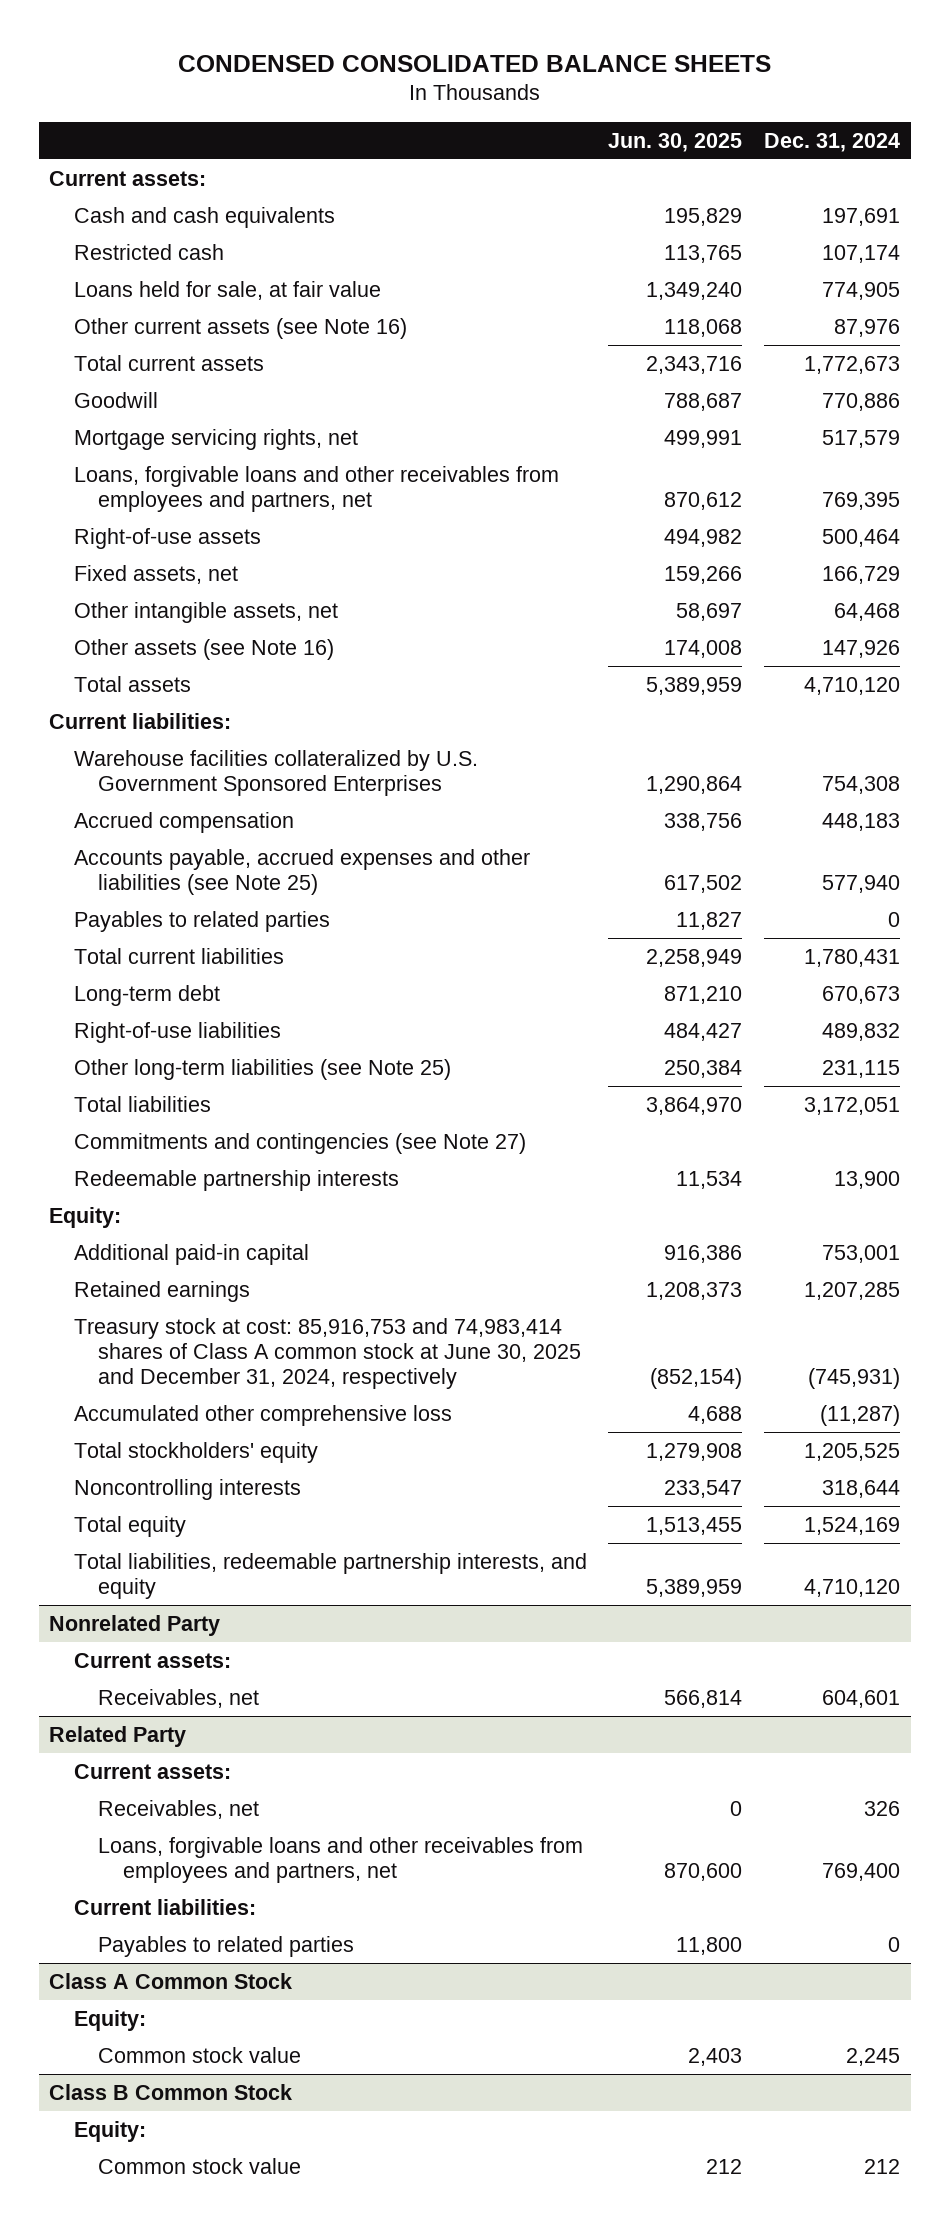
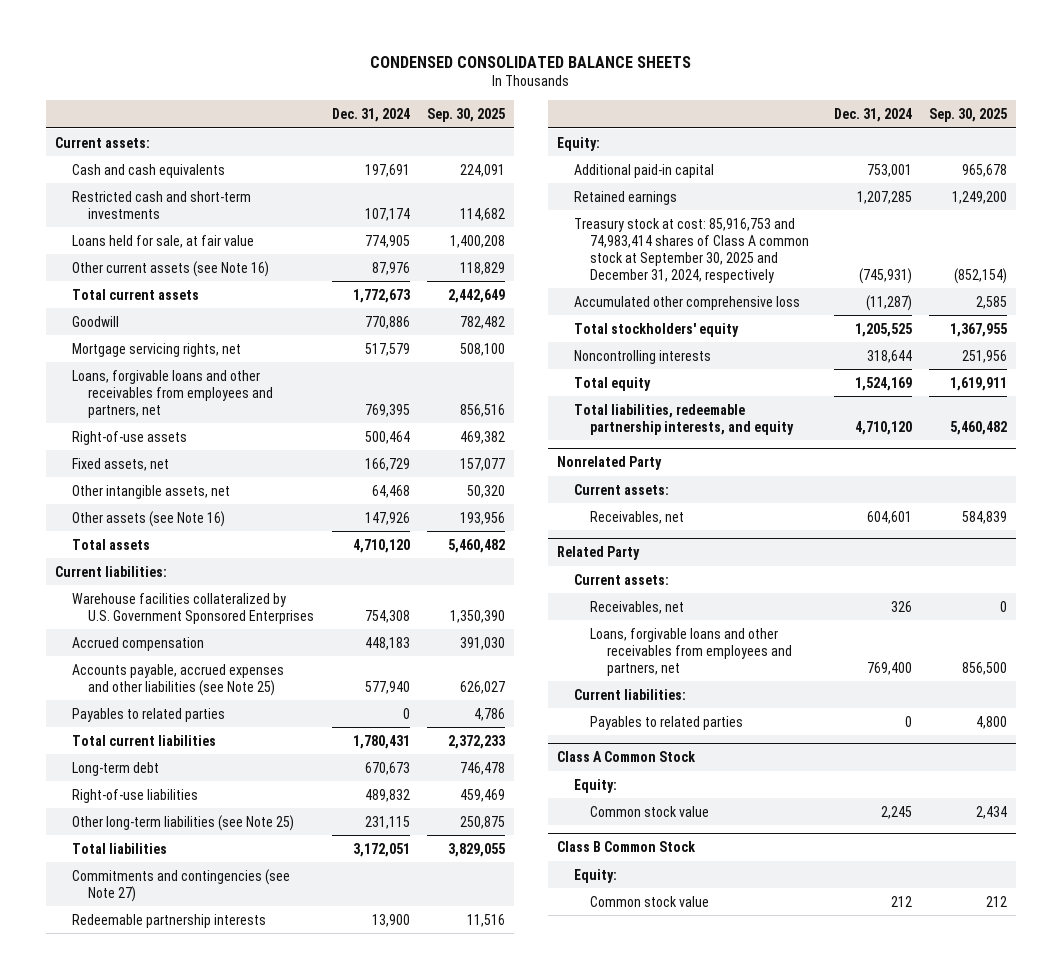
[608,132,743,152] Jun. 30, 2025 -> none
none -> [426,107,505,122] Sep. 30, 2025
[73,243,224,260] Restricted cash -> [71,190,251,219] Restricted cash and short-term investments
[73,1317,582,1389] Treasury stock at cost: 85,916,753 and 74,983,414 shares of Class A common stock at June 30, 2025 and December 31, 2024, respectively -> [573,217,810,283] Treasury stock at cost: 85,916,753 and 74,983,414 shares of Class A common stock at September 30, 2025 and December 31, 2024, respectively

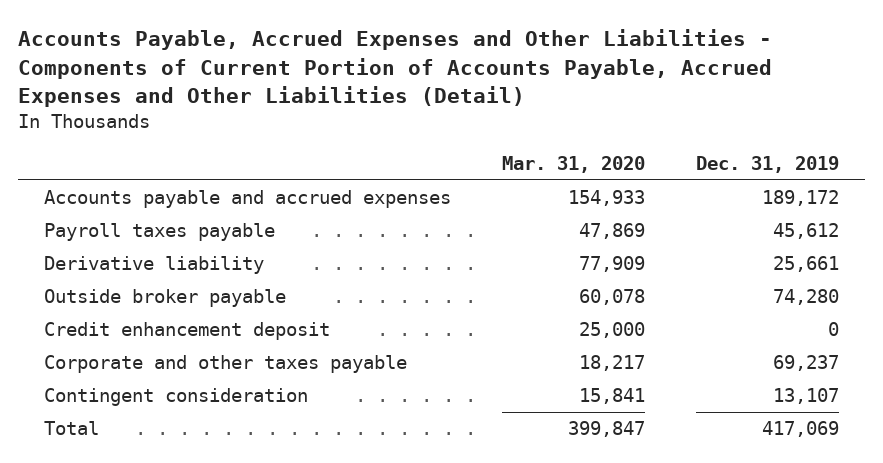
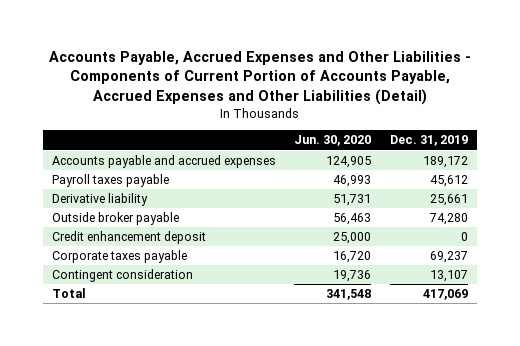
[502,155,646,173] Mar. 31, 2020 -> none
none -> [294,135,372,147] Jun. 30, 2020
[43,355,407,374] Corporate and other taxes payable -> [51,250,187,264] Corporate taxes payable

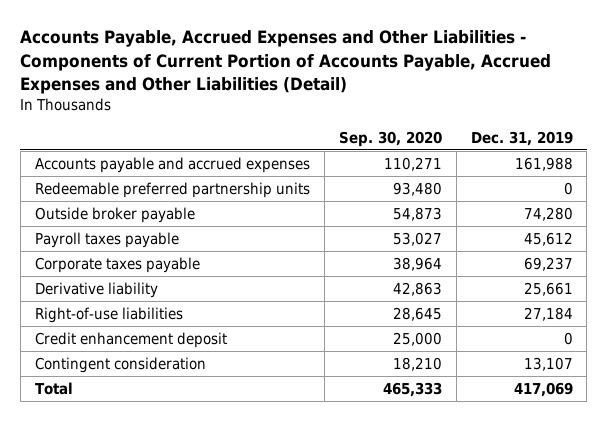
[294,135,372,147] Jun. 30, 2020 -> none
none -> [338,130,442,147] Sep. 30, 2020
[422,156,468,169] 189,172 -> [514,157,573,172] 161,988
none -> [34,182,310,199] Redeemable preferred partnership units
[51,212,179,226] Outside broker payable -> [34,207,195,224] Outside broker payable
[51,250,187,264] Corporate taxes payable -> [34,257,200,274] Corporate taxes payable
none -> [34,307,183,324] Right-of-use liabilities

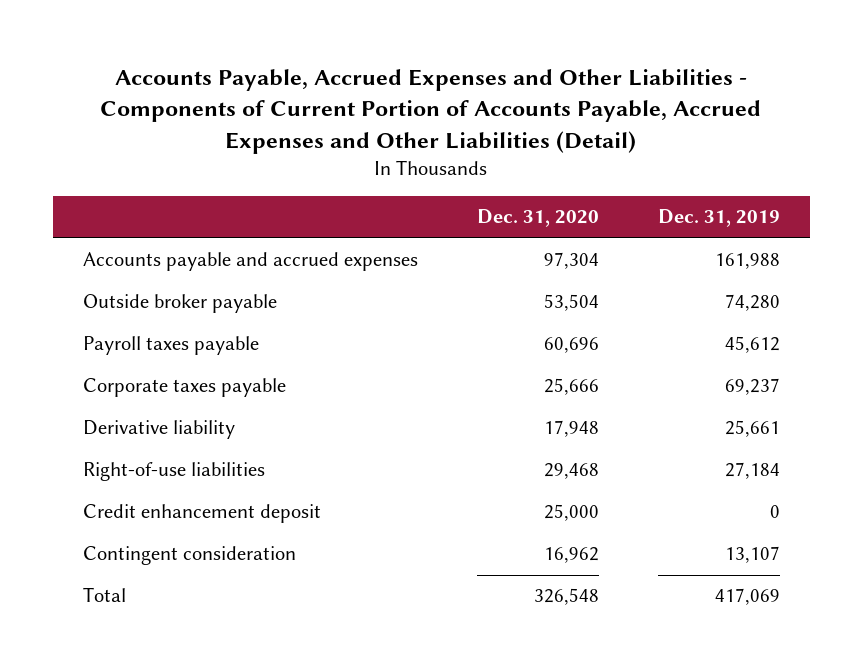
[338,130,442,147] Sep. 30, 2020 -> none
none -> [476,209,599,228] Dec. 31, 2020
[34,182,310,199] Redeemable preferred partnership units -> none

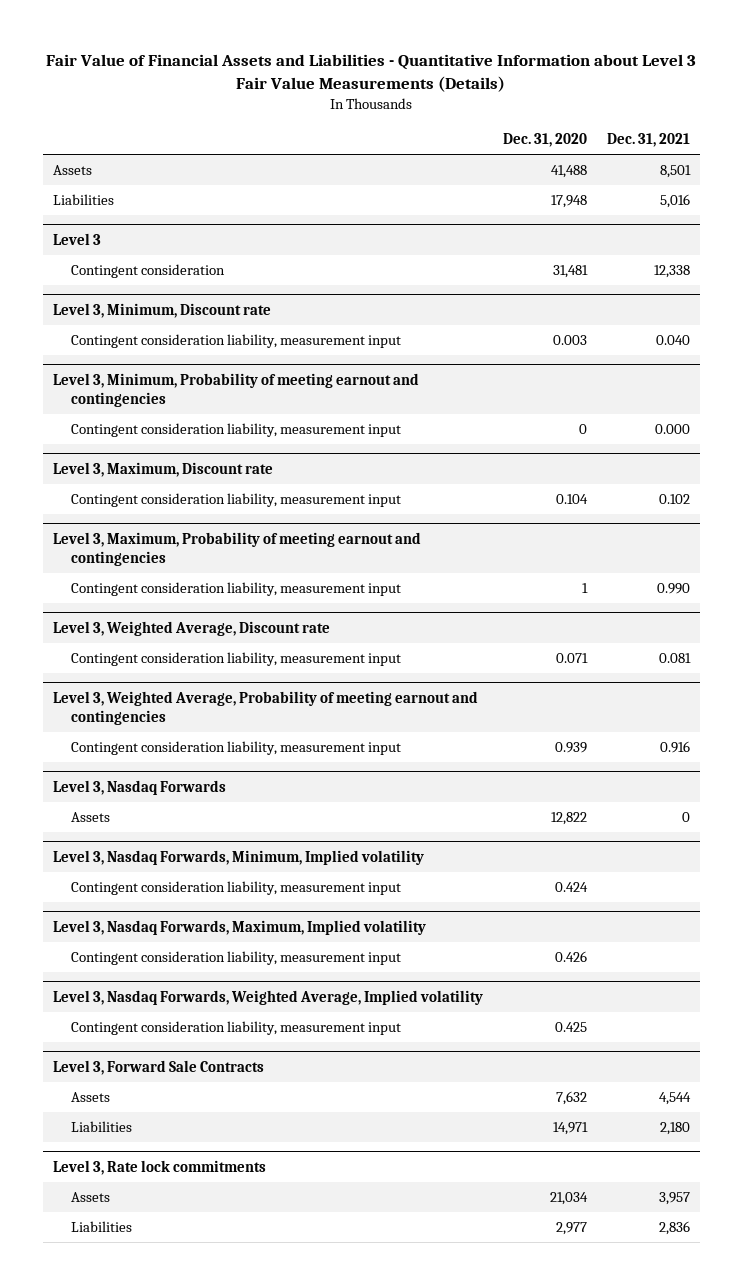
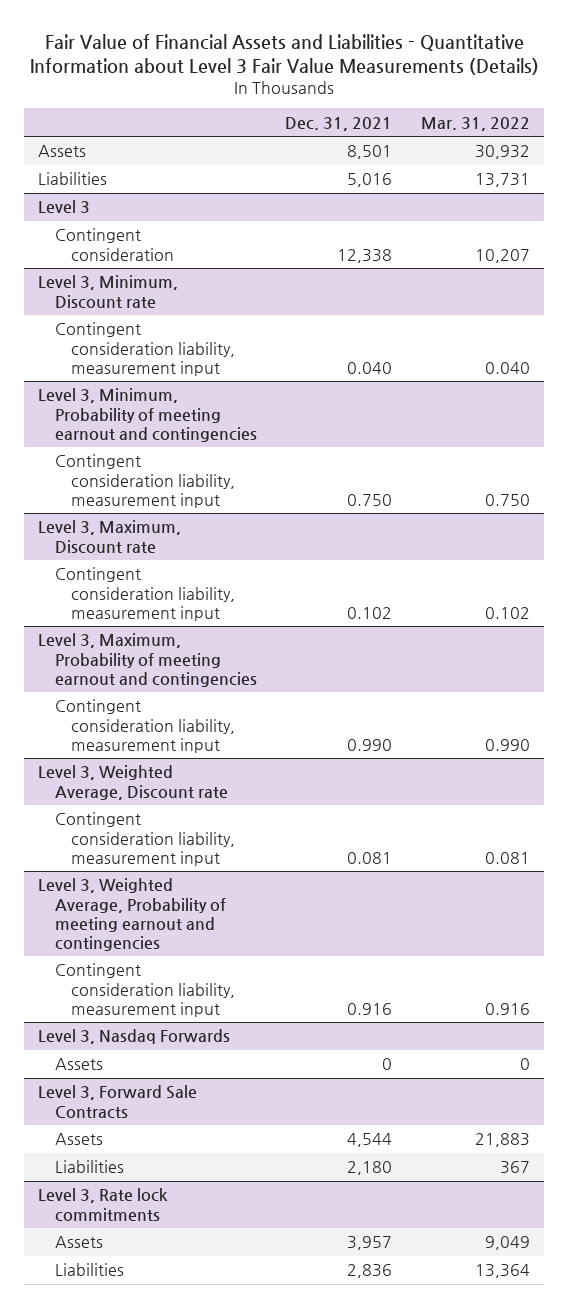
[502,133,587,148] Dec. 31, 2020 -> none
none -> [420,116,530,131] Mar. 31, 2022
[655,424,691,435] 0.000 -> [347,493,393,506] 0.750
[52,849,424,865] Level 3, Nasdaq Forwards, Minimum, Implied volatility -> none
[70,881,401,896] Contingent consideration liability, measurement input -> none
[52,919,426,935] Level 3, Nasdaq Forwards, Maximum, Implied volatility -> none
[70,951,401,966] Contingent consideration liability, measurement input -> none
[52,989,483,1005] Level 3, Nasdaq Forwards, Weighted Average, Implied volatility -> none
[70,1021,401,1036] Contingent consideration liability, measurement input -> none

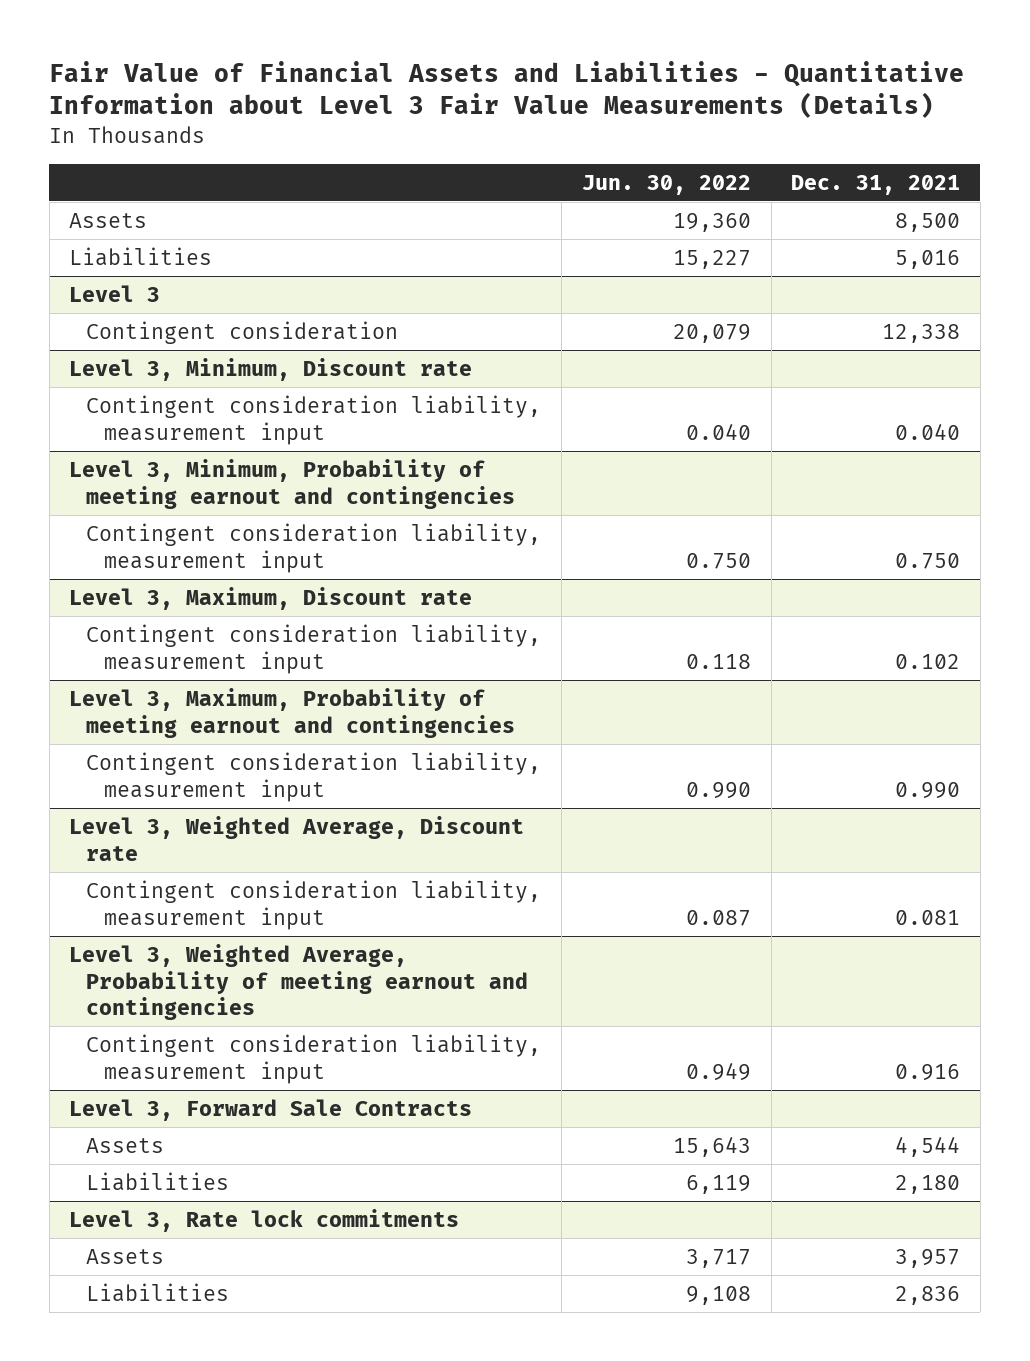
[420,116,530,131] Mar. 31, 2022 -> none
none -> [581,174,751,195] Jun. 30, 2022
[347,145,393,160] 8,501 -> [895,212,961,232] 8,500
[38,1029,231,1045] Level 3, Nasdaq Forwards -> none
[54,1058,103,1071] Assets -> none

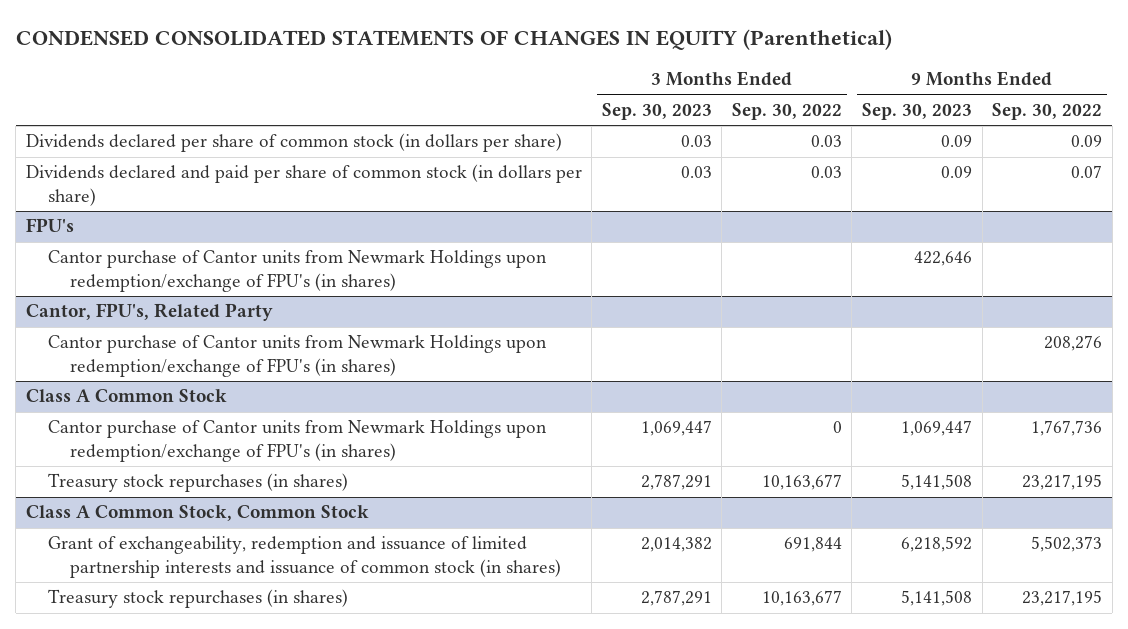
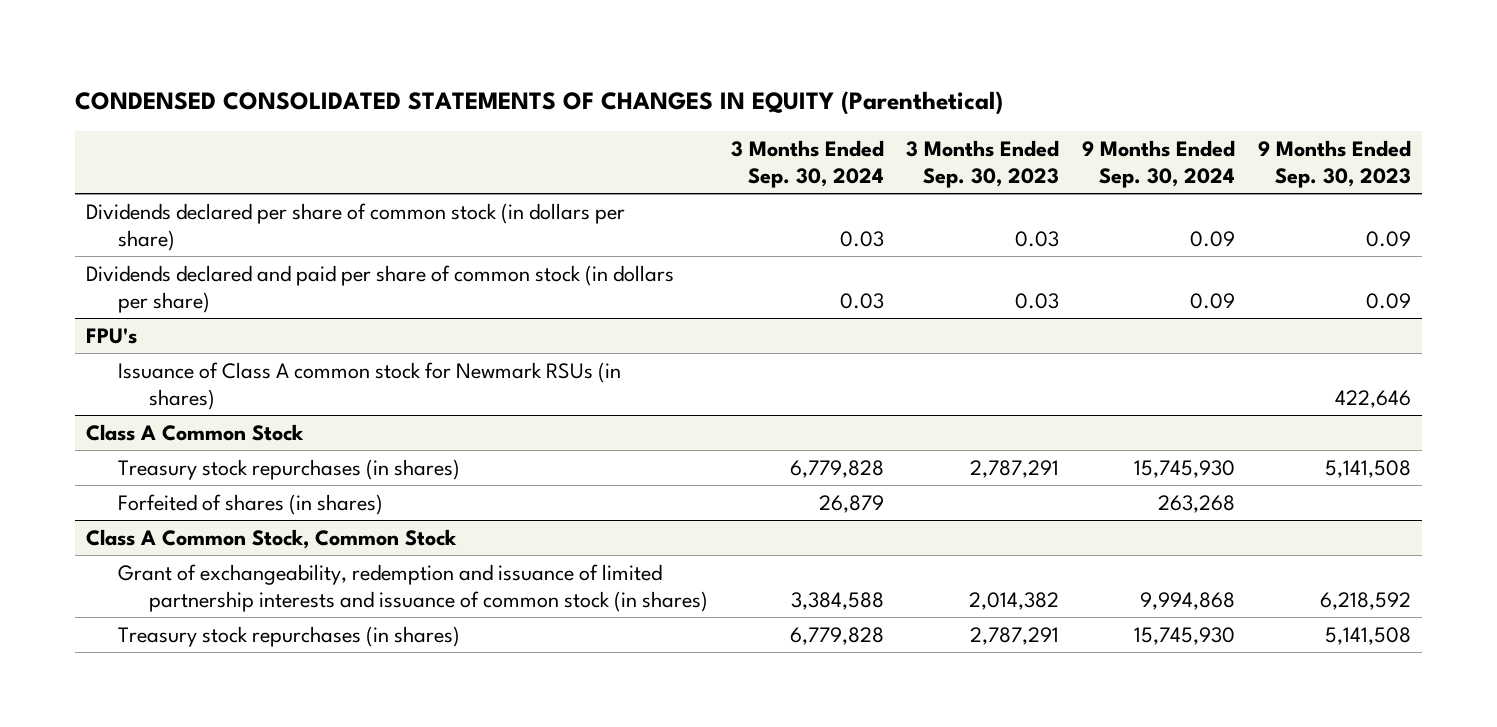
[731,102,842,120] Sep. 30, 2022 -> none
[992,102,1103,120] Sep. 30, 2022 -> none
none -> [730,139,884,188] 3 Months Ended Sep. 30, 2024
none -> [1081,139,1235,188] 9 Months Ended Sep. 30, 2024
[25,303,273,322] Cantor, FPU's, Related Party -> none
[47,335,547,377] Cantor purchase of Cantor units from Newmark Holdings upon redemption/exchange of FPU's (in shares) -> none
[47,250,547,292] Cantor purchase of Cantor units from Newmark Holdings upon redemption/exchange of FPU's (in shares) -> [117,361,621,411] Issuance of Class A common stock for Newmark RSUs (in shares)
[47,420,547,462] Cantor purchase of Cantor units from Newmark Holdings upon redemption/exchange of FPU's (in shares) -> none
none -> [117,493,383,515] Forfeited of shares (in shares)

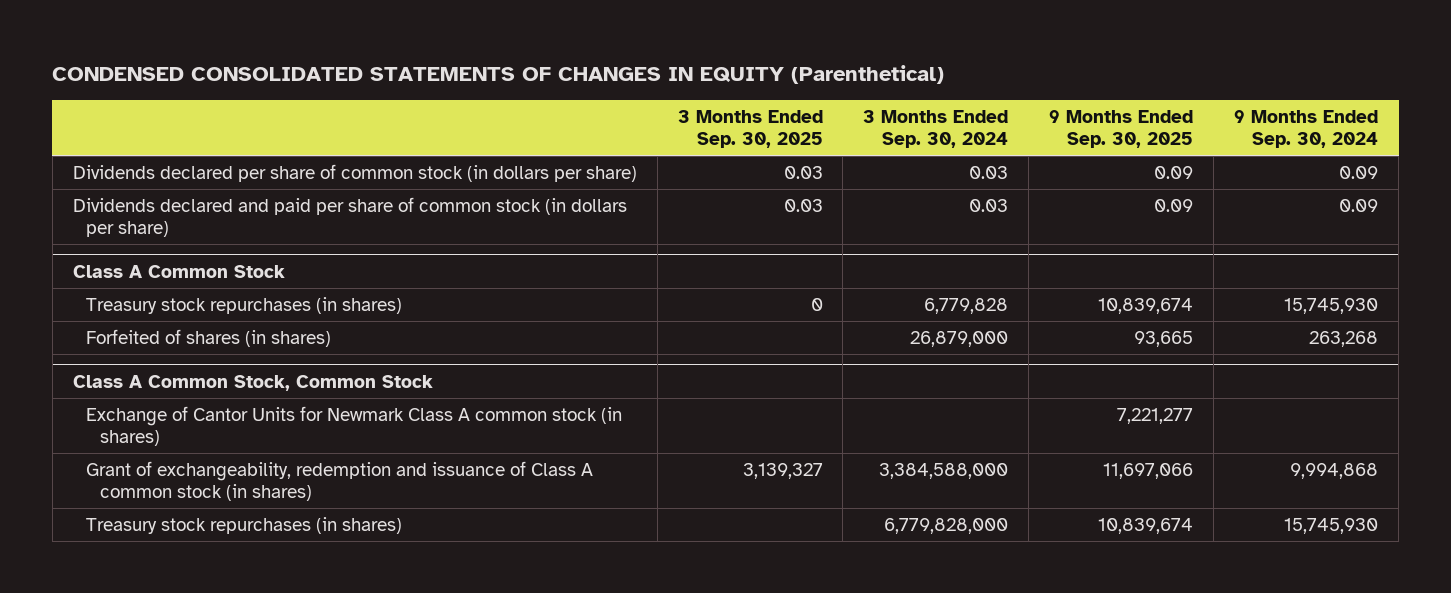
[906,139,1060,188] 3 Months Ended Sep. 30, 2023 -> none
[1257,139,1411,188] 9 Months Ended Sep. 30, 2023 -> none
none -> [677,109,823,148] 3 Months Ended Sep. 30, 2025
none -> [1049,109,1194,148] 9 Months Ended Sep. 30, 2025
[86,327,138,344] FPU's -> none
[117,361,621,411] Issuance of Class A common stock for Newmark RSUs (in shares) -> none
[818,494,884,513] 26,879 -> [910,331,1009,348] 26,879,000
none -> [86,406,623,446] Exchange of Cantor Units for Newmark Class A common stock (in shares)
[117,563,709,613] Grant of exchangeability, redemption and issuance of limited partnership interests and issuance of common stock (in shares) -> [86,461,594,501] Grant of exchangeability, redemption and issuance of Class A common stock (in shares)
[790,592,884,611] 3,384,588 -> [879,463,1009,480] 3,384,588,000
[789,626,884,645] 6,779,828 -> [884,518,1009,535] 6,779,828,000

